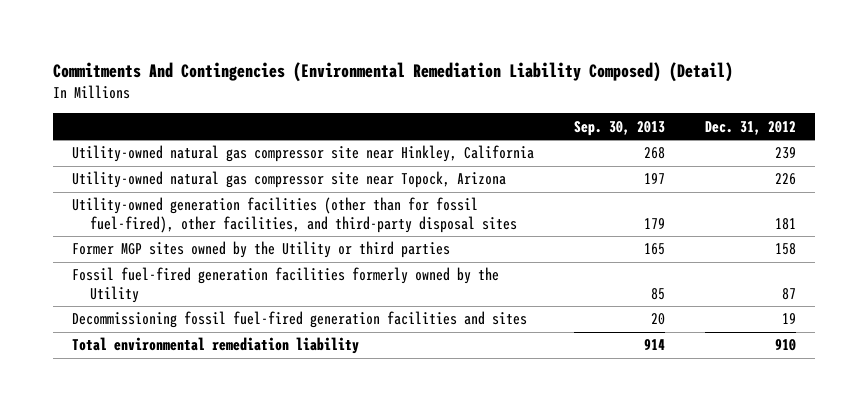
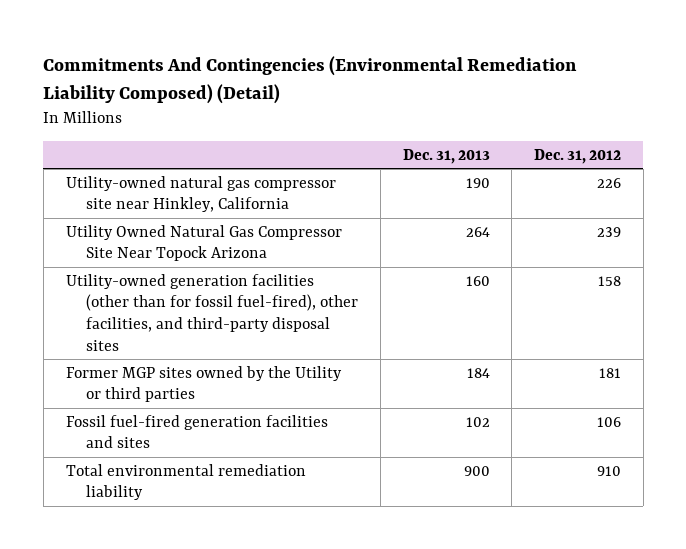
[573,120,665,136] Sep. 30, 2013 -> none
none -> [402,148,490,164] Dec. 31, 2013
[72,311,528,329] Decommissioning fossil fuel-fired generation facilities and sites -> none
[774,147,796,160] 239 -> [596,177,621,188] 226
[72,171,507,189] Utility-owned natural gas compressor site near Topock, Arizona -> [65,224,342,262] Utility Owned Natural Gas Compressor Site Near Topock Arizona
[774,173,796,186] 226 -> [596,226,621,237] 239
[774,217,796,230] 181 -> [597,275,621,286] 158
[774,243,796,256] 158 -> [598,367,621,378] 181
[72,267,500,303] Fossil fuel-fired generation facilities formerly owned by the Utility -> [65,414,328,449] Fossil fuel-fired generation facilities and sites
[781,287,796,300] 87 -> [596,416,621,427] 106

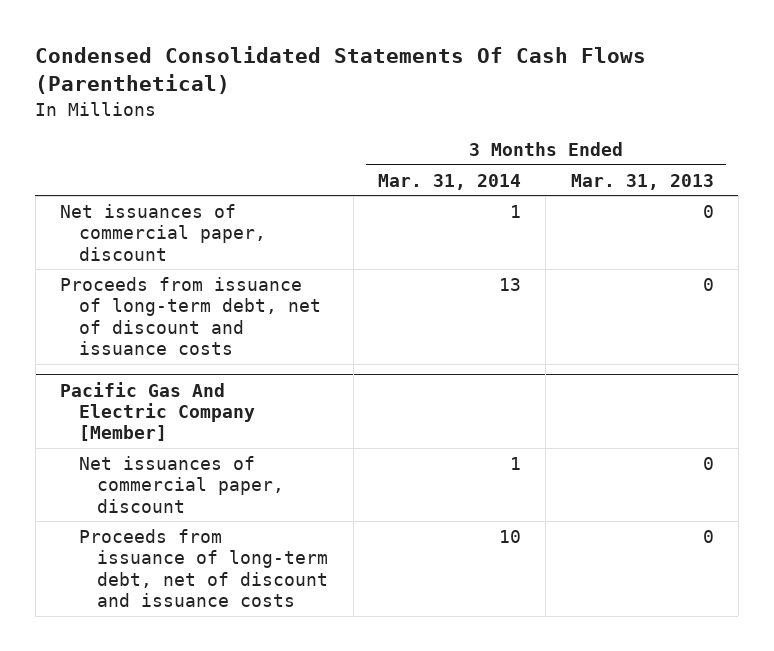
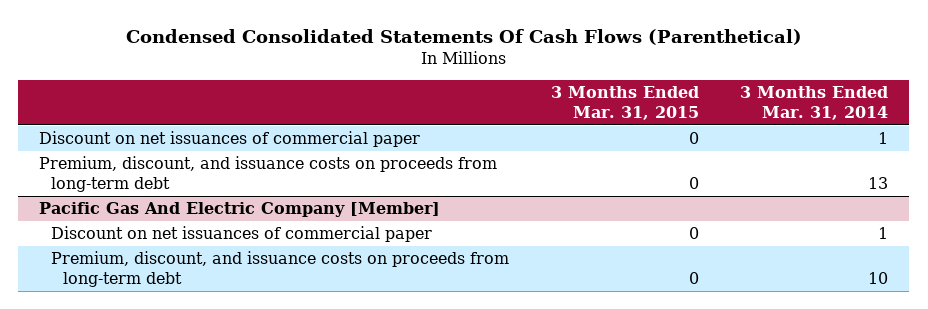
[570,173,714,190] Mar. 31, 2013 -> none
none -> [550,85,699,120] 3 Months Ended Mar. 31, 2015
[59,203,266,261] Net issuances of commercial paper, discount -> [39,131,421,148] Discount on net issuances of commercial paper
[59,276,321,355] Proceeds from issuance of long-term debt, net of discount and issuance costs -> [39,156,498,193] Premium, discount, and issuance costs on proceeds from long-term debt
[78,455,285,513] Net issuances of commercial paper, discount -> [50,226,432,243] Discount on net issuances of commercial paper
[78,528,329,607] Proceeds from issuance of long-term debt, net of discount and issuance costs -> [50,251,509,288] Premium, discount, and issuance costs on proceeds from long-term debt

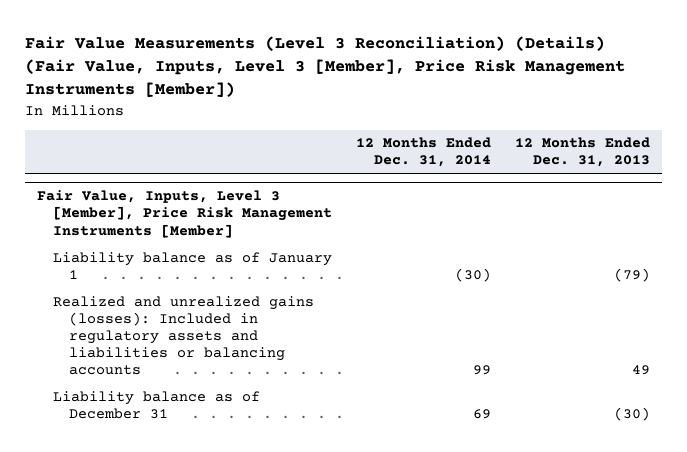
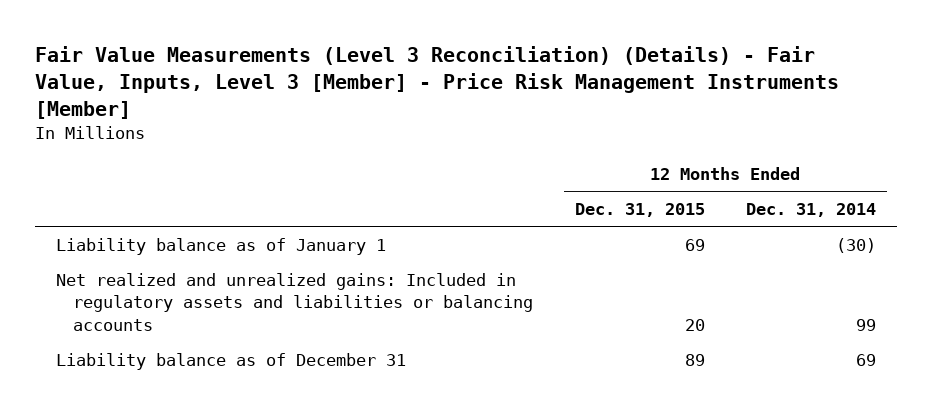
[24,35,625,98] Fair Value Measurements (Level 3 Reconciliation) (Details) (Fair Value, Inputs, Level 3 [Member], Price Risk Management Instruments [Member]) -> [35,46,840,119] Fair Value Measurements (Level 3 Reconciliation) (Details) - Fair Value, Inputs, Level 3 [Member] - Price Risk Management Instruments [Member]
[515,137,651,168] 12 Months Ended Dec. 31, 2013 -> none
none -> [574,202,705,217] Dec. 31, 2015
[36,190,332,238] Fair Value, Inputs, Level 3 [Member], Price Risk Management Instruments [Member] -> none
[52,295,314,376] Realized and unrealized gains (losses): Included in regulatory assets and liabilities or balancing accounts -> [56,272,534,331] Net realized and unrealized gains: Included in regulatory assets and liabilities or balancing accounts

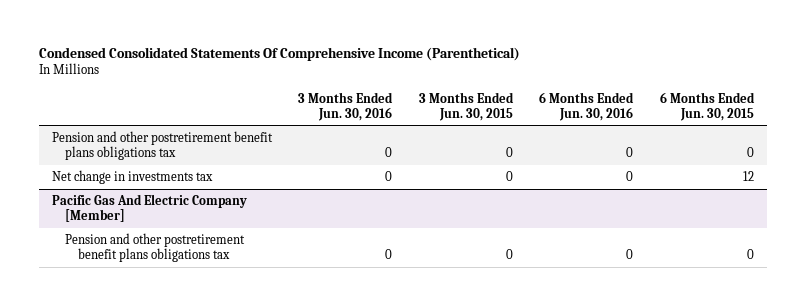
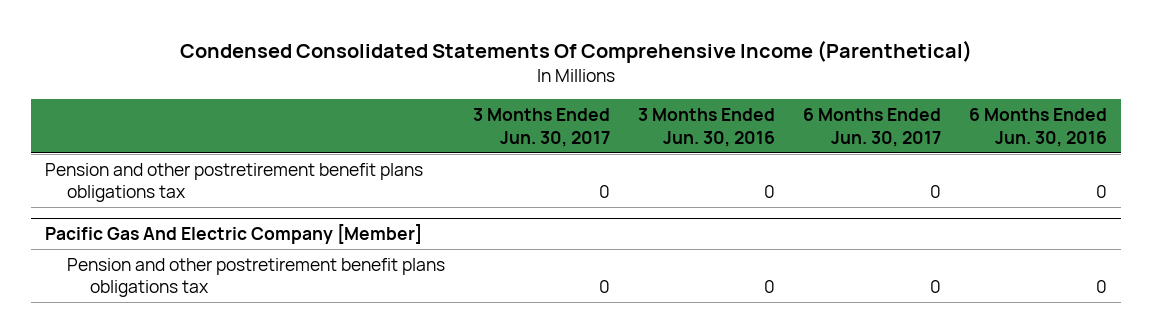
[418,91,514,121] 3 Months Ended Jun. 30, 2015 -> none
[659,91,755,121] 6 Months Ended Jun. 30, 2015 -> none
none -> [473,108,611,147] 3 Months Ended Jun. 30, 2017
none -> [803,108,942,147] 6 Months Ended Jun. 30, 2017
[51,170,213,185] Net change in investments tax -> none

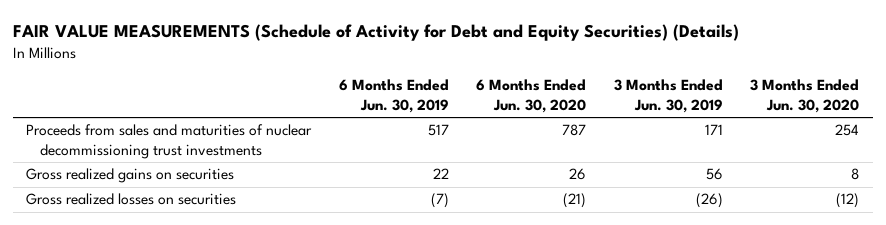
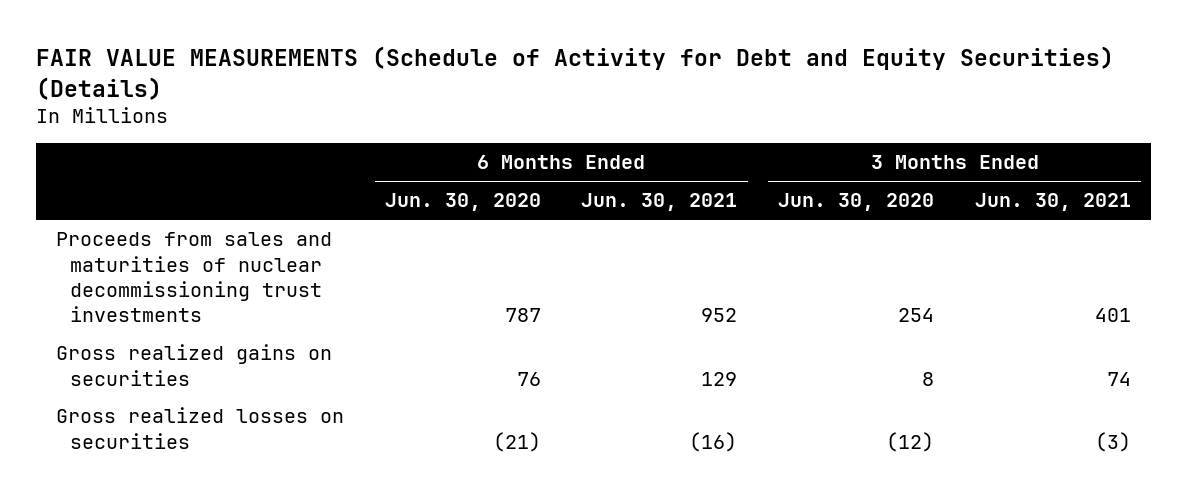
[338,79,449,114] 6 Months Ended Jun. 30, 2019 -> none
[613,79,723,114] 3 Months Ended Jun. 30, 2019 -> none
none -> [581,193,738,212] Jun. 30, 2021
none -> [974,193,1131,212] Jun. 30, 2021
[569,168,587,181] 26 -> [516,371,541,386] 76

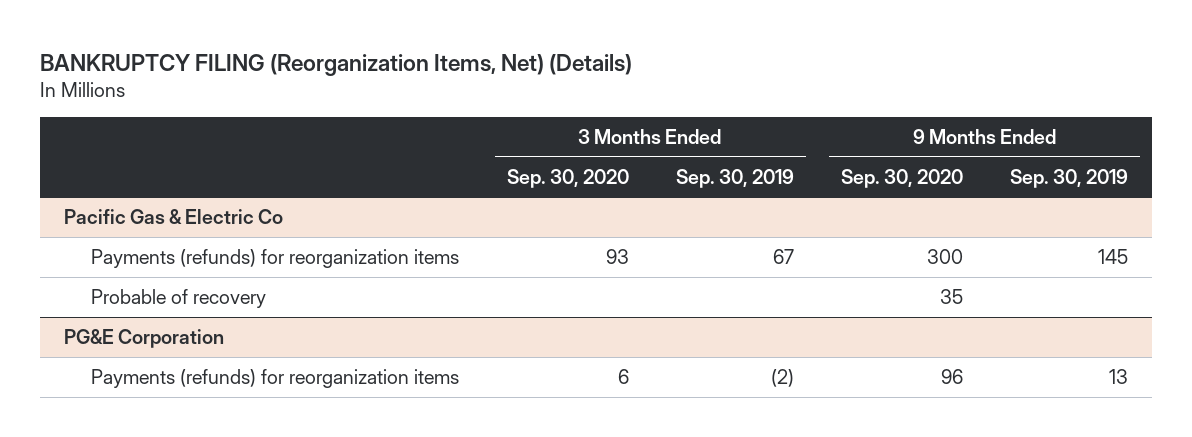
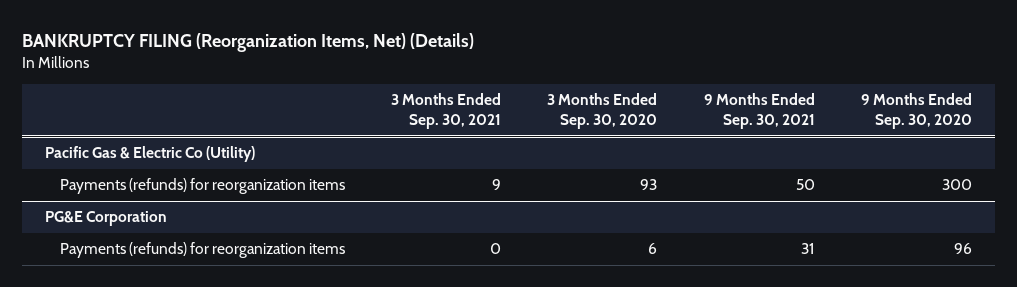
[675,168,794,188] Sep. 30, 2019 -> none
[1010,168,1129,188] Sep. 30, 2019 -> none
none -> [391,93,502,130] 3 Months Ended Sep. 30, 2021
none -> [703,93,815,130] 9 Months Ended Sep. 30, 2021
[63,209,283,225] Pacific Gas & Electric Co -> [45,146,256,163] Pacific Gas & Electric Co (Utility)
[91,289,267,309] Probable of recovery -> none

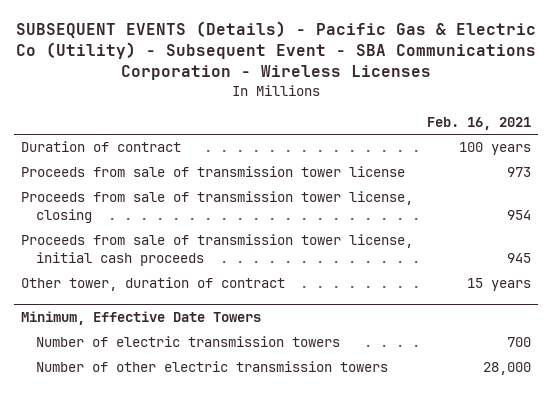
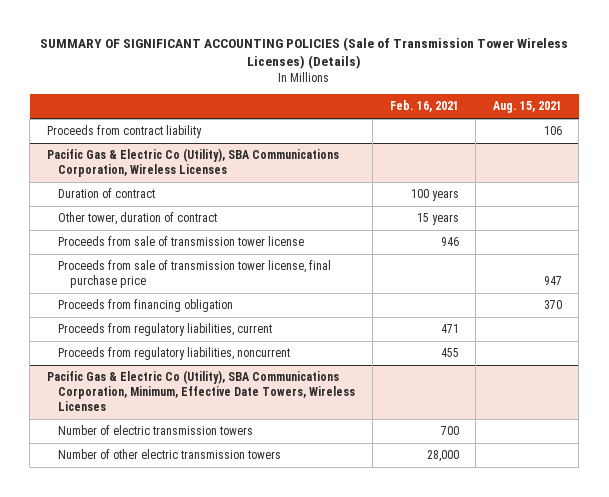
[16,21,537,81] SUBSEQUENT EVENTS (Details) - Pacific Gas & Electric Co (Utility) - Subsequent Event - SBA Communications Corporation - Wireless Licenses -> [40,37,569,70] SUMMARY OF SIGNIFICANT ACCOUNTING POLICIES (Sale of Transmission Tower Wireless Licenses) (Details)
none -> [492,101,562,114] Aug. 15, 2021
none -> [47,125,203,139] Proceeds from contract liability
none -> [47,148,340,178] Pacific Gas & Electric Co (Utility), SBA Communications Corporation, Wireless Licenses
[21,166,406,178] Proceeds from sale of transmission tower license -> none
[21,191,414,224] Proceeds from sale of transmission tower license, closing -> none
[21,234,414,267] Proceeds from sale of transmission tower license, initial cash proceeds -> none
[21,311,262,326] Minimum, Effective Date Towers -> none
none -> [58,236,305,247] Proceeds from sale of transmission tower license
none -> [58,260,332,289] Proceeds from sale of transmission tower license, final purchase price
none -> [58,299,234,313] Proceeds from financing obligation
none -> [58,323,273,337] Proceeds from regulatory liabilities, current
none -> [58,347,291,361] Proceeds from regulatory liabilities, noncurrent
none -> [47,370,356,412] Pacific Gas & Electric Co (Utility), SBA Communications Corporation, Minimum, Effective Date Towers, Wireless Licenses

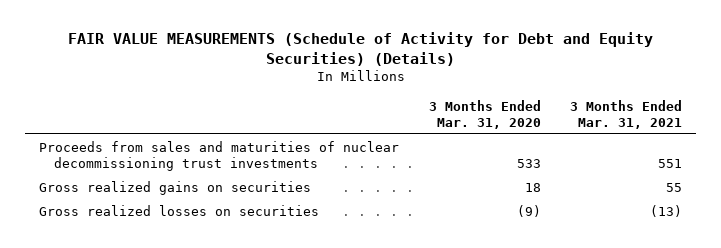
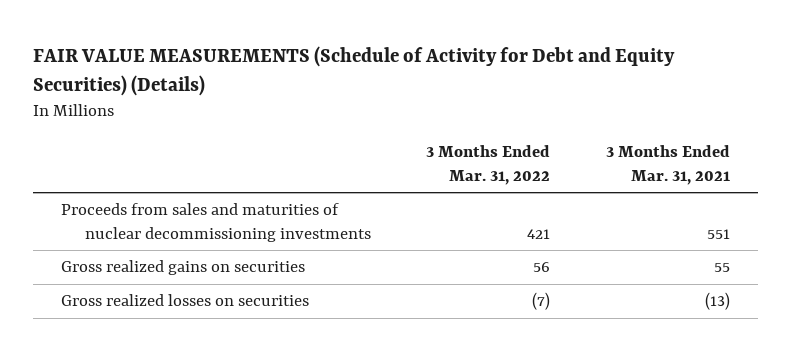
[428,99,541,129] 3 Months Ended Mar. 31, 2020 -> none
none -> [426,145,551,186] 3 Months Ended Mar. 31, 2022
[39,140,400,171] Proceeds from sales and maturities of nuclear decommissioning trust investments -> [60,203,371,242] Proceeds from sales and maturities of nuclear decommissioning investments

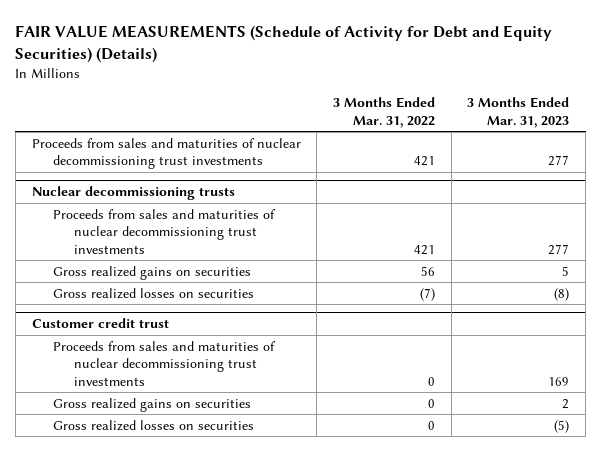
[606,145,731,186] 3 Months Ended Mar. 31, 2021 -> none
none -> [467,97,570,128] 3 Months Ended Mar. 31, 2023
[60,203,371,242] Proceeds from sales and maturities of nuclear decommissioning investments -> [31,137,301,170] Proceeds from sales and maturities of nuclear decommissioning trust investments
none -> [31,186,235,201] Nuclear decommissioning trusts
none -> [52,208,276,254] Proceeds from sales and maturities of nuclear decommissioning trust investments
none -> [31,318,169,329] Customer credit trust
none -> [52,340,276,386] Proceeds from sales and maturities of nuclear decommissioning trust investments
none -> [52,397,251,412] Gross realized gains on securities
none -> [52,419,254,431] Gross realized losses on securities

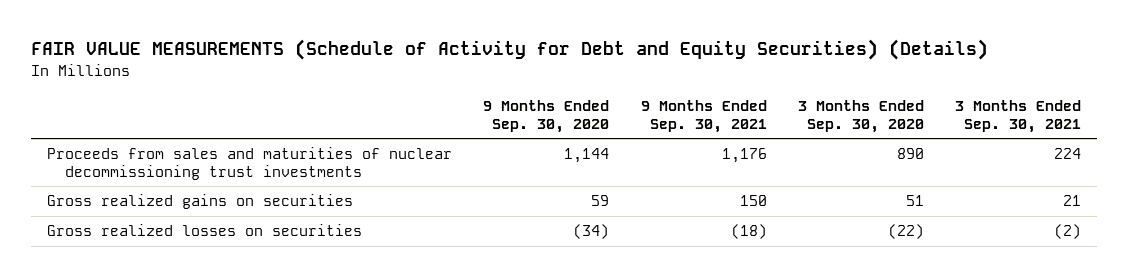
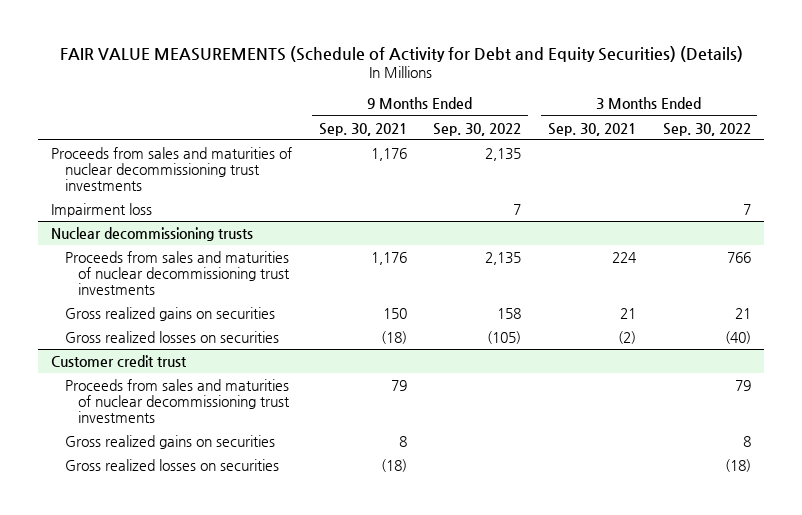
[483,99,610,133] 9 Months Ended Sep. 30, 2020 -> none
[797,99,924,133] 3 Months Ended Sep. 30, 2020 -> none
none -> [433,122,522,136] Sep. 30, 2022
none -> [662,122,751,136] Sep. 30, 2022
none -> [51,146,293,191] Proceeds from sales and maturities of nuclear decommissioning trust investments
none -> [51,202,153,217] Impairment loss
none -> [51,226,254,241] Nuclear decommissioning trusts
none -> [51,354,188,367] Customer credit trust
none -> [64,378,291,423] Proceeds from sales and maturities of nuclear decommissioning trust investments
none -> [64,434,275,449] Gross realized gains on securities
none -> [64,458,279,471] Gross realized losses on securities

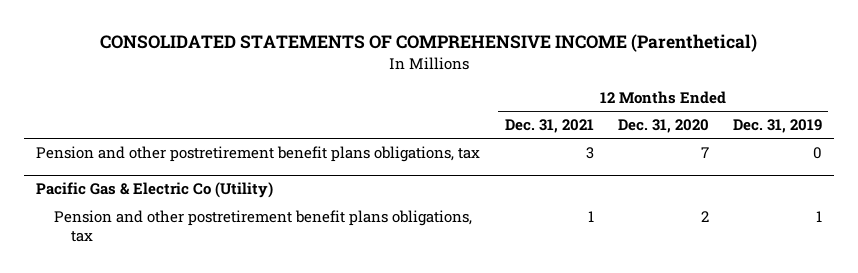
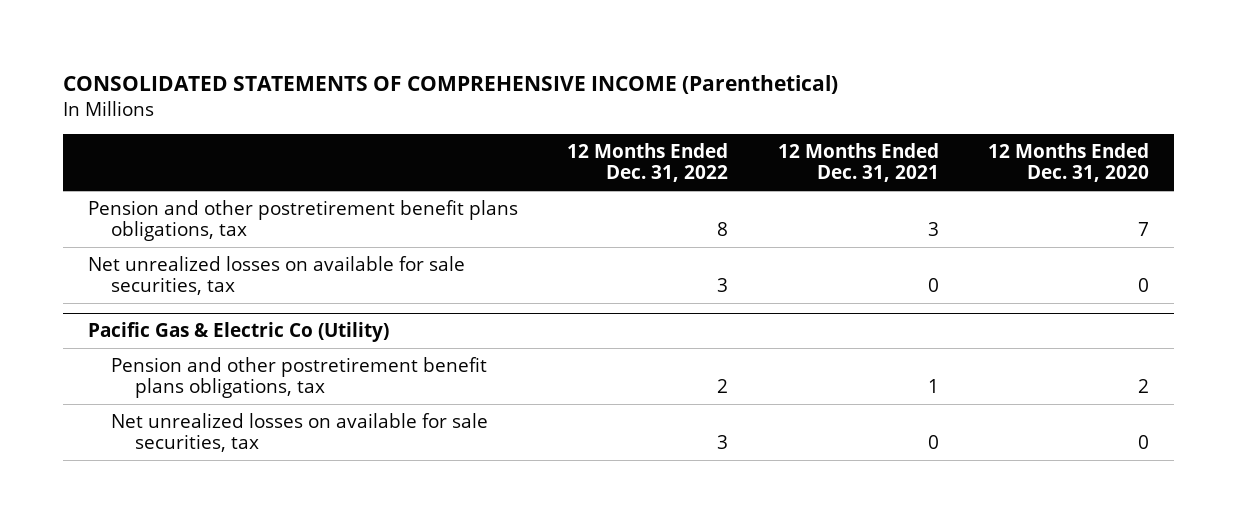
[732,119,822,134] Dec. 31, 2019 -> none
none -> [567,143,729,183] 12 Months Ended Dec. 31, 2022
none -> [87,255,465,295] Net unrealized losses on available for sale securities, tax
none -> [111,412,489,452] Net unrealized losses on available for sale securities, tax

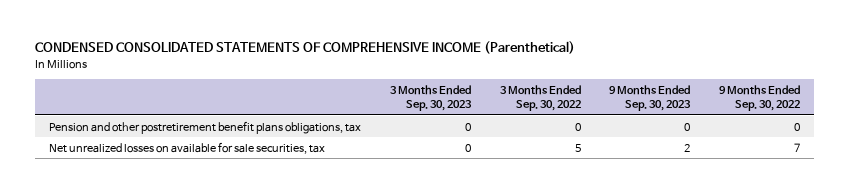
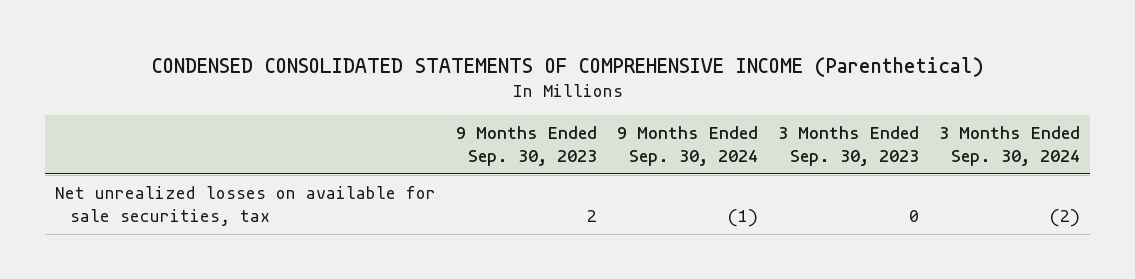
[499,84,581,111] 3 Months Ended Sep. 30, 2022 -> none
[719,84,801,111] 9 Months Ended Sep. 30, 2022 -> none
none -> [617,126,759,166] 9 Months Ended Sep. 30, 2024
none -> [939,126,1081,166] 3 Months Ended Sep. 30, 2024
[49,120,362,134] Pension and other postretirement benefit plans obligations, tax -> none

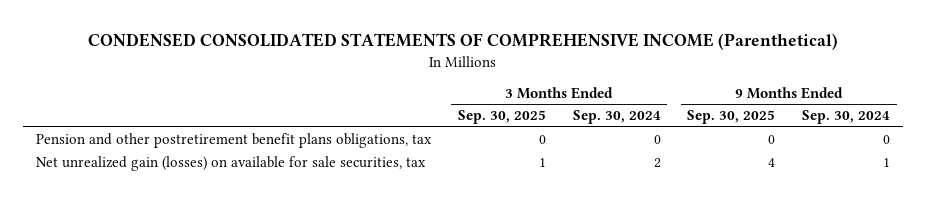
[456,126,598,166] 9 Months Ended Sep. 30, 2023 -> none
[778,126,920,166] 3 Months Ended Sep. 30, 2023 -> none
none -> [457,110,546,125] Sep. 30, 2025
none -> [687,110,776,125] Sep. 30, 2025
none -> [36,133,433,149] Pension and other postretirement benefit plans obligations, tax
[54,186,436,227] Net unrealized losses on available for sale securities, tax -> [36,156,427,172] Net unrealized gain (losses) on available for sale securities, tax
[728,209,759,228] (1) -> [882,158,890,168] 1
[1050,209,1081,228] (2) -> [653,158,661,169] 2

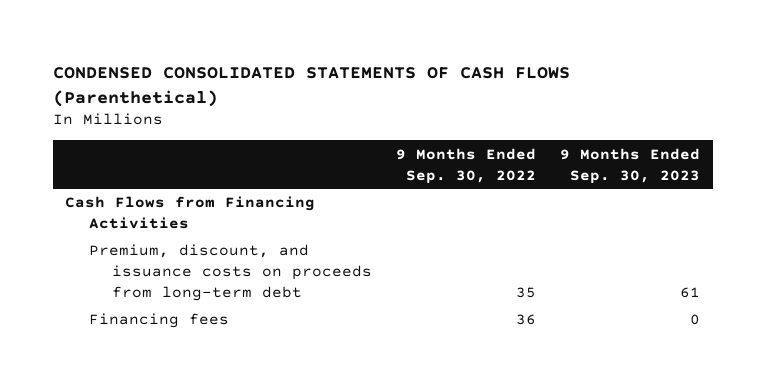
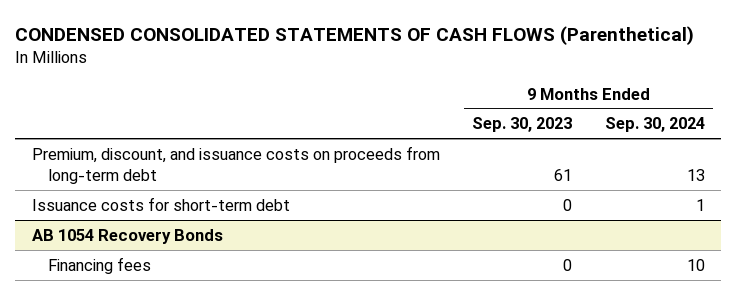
[396,147,537,184] 9 Months Ended Sep. 30, 2022 -> none
none -> [605,117,706,133] Sep. 30, 2024
[65,196,316,230] Cash Flows from Financing Activities -> none
none -> [31,196,290,211] Issuance costs for short-term debt
none -> [31,228,223,244] AB 1054 Recovery Bonds

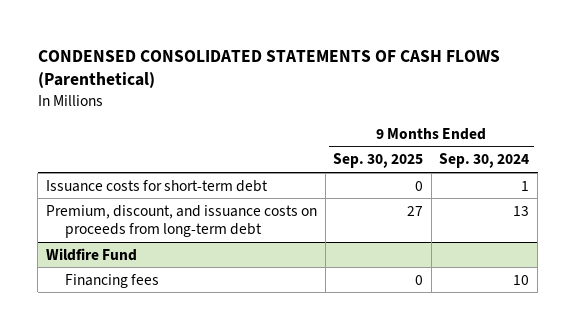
[472,117,573,133] Sep. 30, 2023 -> none
none -> [333,153,424,169] Sep. 30, 2025
[31,145,440,184] Premium, discount, and issuance costs on proceeds from long-term debt -> [45,204,317,239] Premium, discount, and issuance costs on proceeds from long-term debt
[31,228,223,244] AB 1054 Recovery Bonds -> [45,247,137,261] Wildfire Fund

